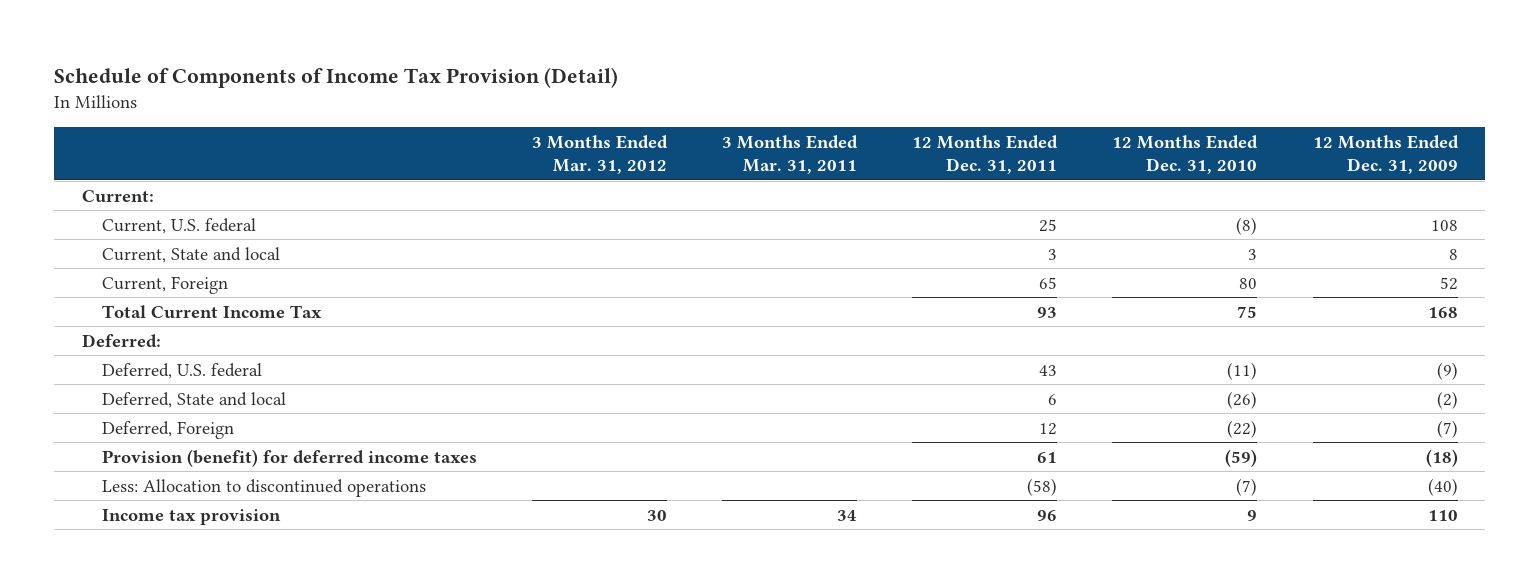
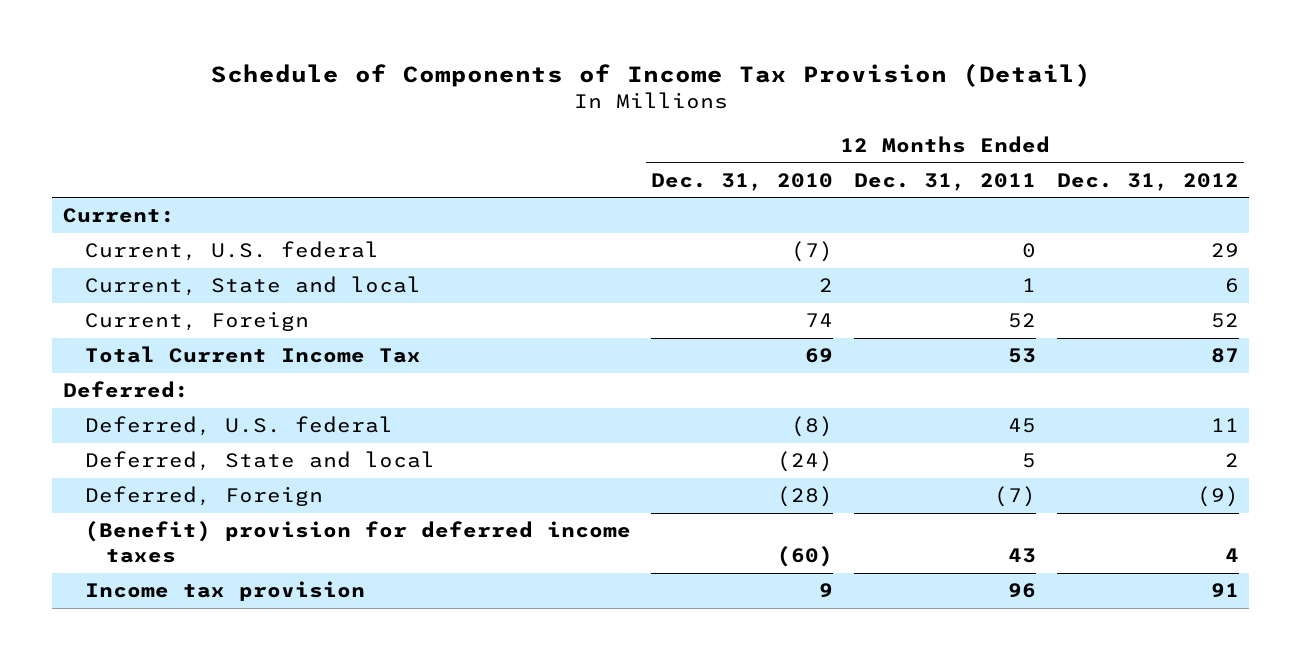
[531,134,668,174] 3 Months Ended Mar. 31, 2012 -> none
[722,134,859,174] 3 Months Ended Mar. 31, 2011 -> none
[1312,134,1459,174] 12 Months Ended Dec. 31, 2009 -> none
none -> [1056,172,1239,191] Dec. 31, 2012
[1039,218,1058,232] 25 -> [1022,243,1037,259] 0
[1236,216,1258,235] (8) -> [791,241,834,263] (7)
[1048,248,1058,260] 3 -> [1022,278,1037,293] 1
[1248,248,1258,260] 3 -> [819,278,834,293] 2
[1039,276,1058,289] 65 -> [1008,313,1037,329] 52
[1239,277,1258,289] 80 -> [805,313,834,328] 74
[1037,306,1058,318] 93 -> [1008,348,1037,364] 53
[1237,305,1258,318] 75 -> [805,348,834,364] 69
[101,478,426,497] Less: Allocation to discontinued operations -> none
[1039,364,1058,376] 43 -> [1008,418,1037,434] 45
[1227,361,1258,380] (11) -> [791,416,834,438] (8)
[1048,393,1058,405] 6 -> [1022,453,1037,469] 5
[1227,390,1258,409] (26) -> [777,451,834,473] (24)
[1039,422,1058,435] 12 -> [994,486,1037,508] (7)
[1227,419,1258,438] (22) -> [777,486,834,508] (28)
[101,448,477,467] Provision (benefit) for deferred income taxes -> [84,521,631,564] (Benefit) provision for deferred income taxes
[1037,451,1058,463] 61 -> [1008,548,1037,564] 43
[1225,448,1258,467] (59) -> [777,546,834,568] (60)

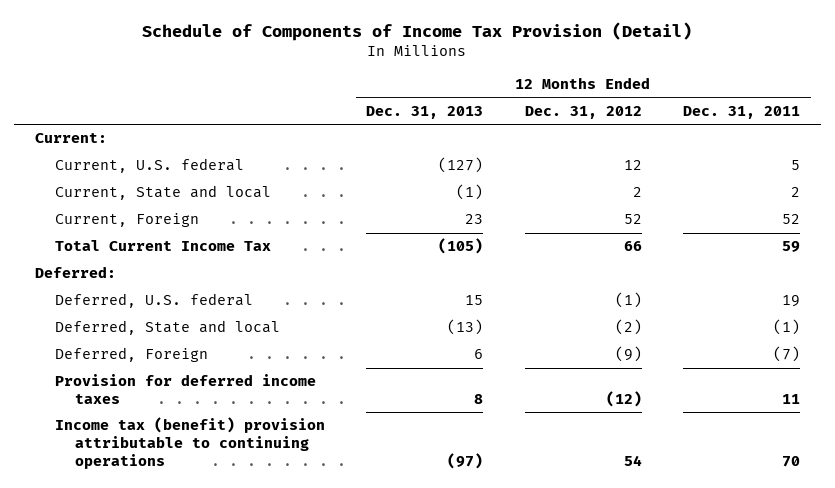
[651,172,834,191] Dec. 31, 2010 -> none
none -> [366,105,484,119] Dec. 31, 2013
[1022,243,1037,259] 0 -> [791,160,801,171] 5
[1210,243,1239,258] 29 -> [623,160,642,171] 12
[1022,278,1037,293] 1 -> [791,187,801,198] 2
[1224,278,1239,294] 6 -> [632,187,642,198] 2
[1008,348,1037,364] 53 -> [782,241,801,253] 59
[1210,348,1239,364] 87 -> [623,241,642,252] 66
[1008,418,1037,434] 45 -> [782,295,801,308] 19
[1210,418,1239,433] 11 -> [614,292,642,309] (1)
[1022,453,1037,469] 5 -> [773,319,801,336] (1)
[1224,453,1239,468] 2 -> [614,319,642,336] (2)
[84,521,631,564] (Benefit) provision for deferred income taxes -> [54,374,316,405] Provision for deferred income taxes
[1008,548,1037,564] 43 -> [782,394,801,405] 11
[1224,548,1239,563] 4 -> [605,391,642,408] (12)
[84,581,365,602] Income tax provision -> [54,417,325,469] Income tax (benefit) provision attributable to continuing operations
[1008,583,1037,599] 96 -> [782,455,801,467] 70
[1210,583,1239,598] 91 -> [623,454,642,466] 54

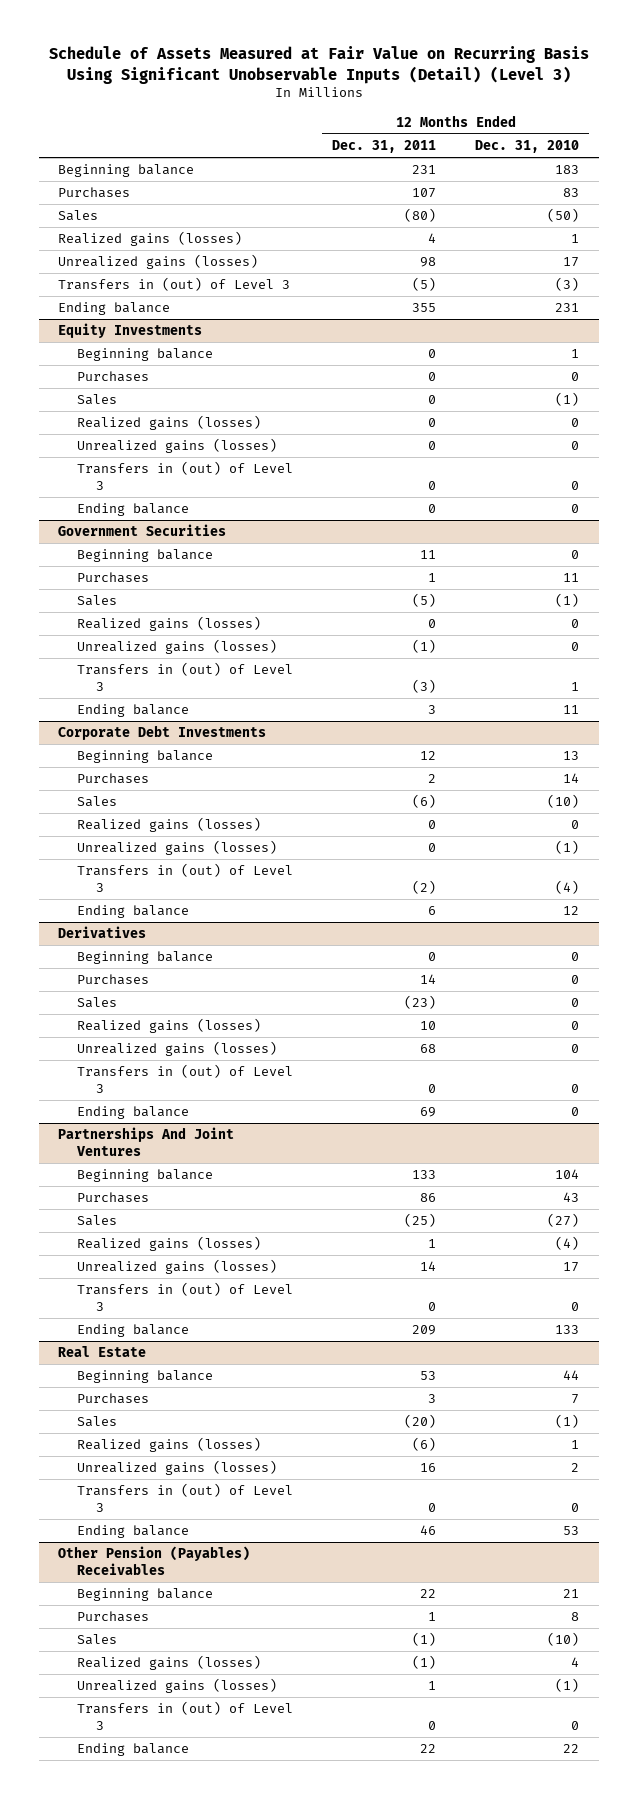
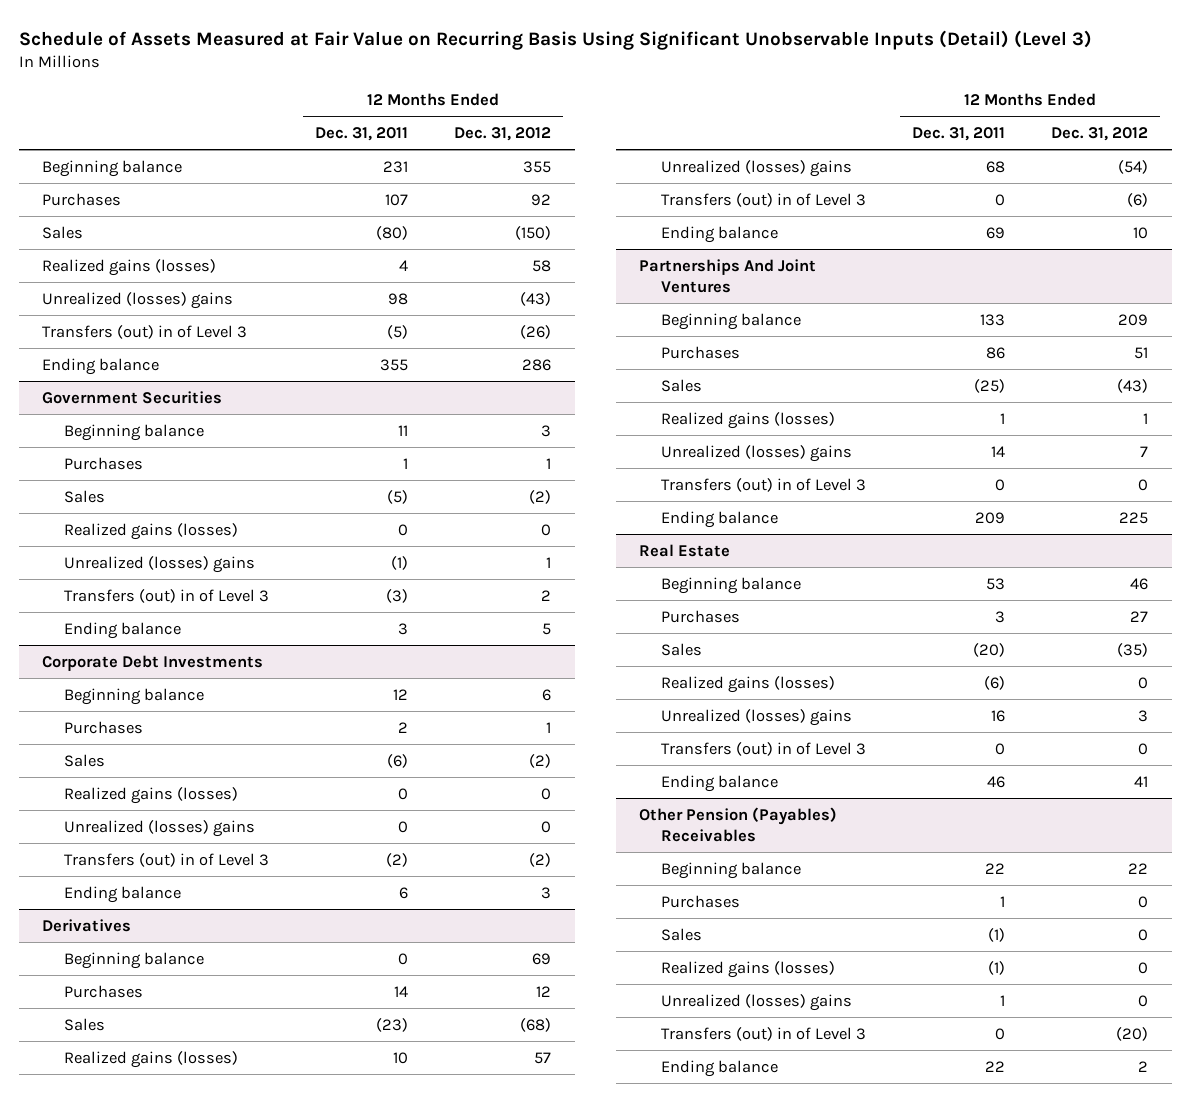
[475,140,580,154] Dec. 31, 2010 -> none
none -> [454,127,552,142] Dec. 31, 2012
[58,254,259,270] Unrealized gains (losses) -> [42,291,234,309] Unrealized (losses) gains
[58,277,291,292] Transfers in (out) of Level 3 -> [42,324,248,339] Transfers (out) in of Level 3
[58,323,203,339] Equity Investments -> none
[77,348,214,362] Beginning balance -> none
[77,371,150,383] Purchases -> none
[77,394,118,406] Sales -> none
[77,415,262,431] Realized gains (losses) -> none
[77,438,278,454] Unrealized gains (losses) -> none
[77,461,294,490] Transfers in (out) of Level 3 -> none
[77,503,190,517] Ending balance -> none
[77,639,278,655] Unrealized gains (losses) -> [63,555,255,573] Unrealized (losses) gains
[77,662,294,691] Transfers in (out) of Level 3 -> [63,588,269,603] Transfers (out) in of Level 3
[77,840,278,856] Unrealized gains (losses) -> [63,819,255,837] Unrealized (losses) gains
[77,863,294,892] Transfers in (out) of Level 3 -> [63,852,269,867] Transfers (out) in of Level 3
[77,1041,278,1057] Unrealized gains (losses) -> [660,159,852,177] Unrealized (losses) gains
[77,1064,294,1093] Transfers in (out) of Level 3 -> [660,192,866,207] Transfers (out) in of Level 3
[77,1259,278,1275] Unrealized gains (losses) -> [660,444,852,462] Unrealized (losses) gains
[77,1282,294,1311] Transfers in (out) of Level 3 -> [660,477,866,492] Transfers (out) in of Level 3
[77,1460,278,1476] Unrealized gains (losses) -> [660,708,852,726] Unrealized (losses) gains
[77,1483,294,1512] Transfers in (out) of Level 3 -> [660,741,866,756] Transfers (out) in of Level 3
[77,1678,278,1694] Unrealized gains (losses) -> [660,993,852,1011] Unrealized (losses) gains
[77,1701,294,1730] Transfers in (out) of Level 3 -> [660,1026,866,1041] Transfers (out) in of Level 3

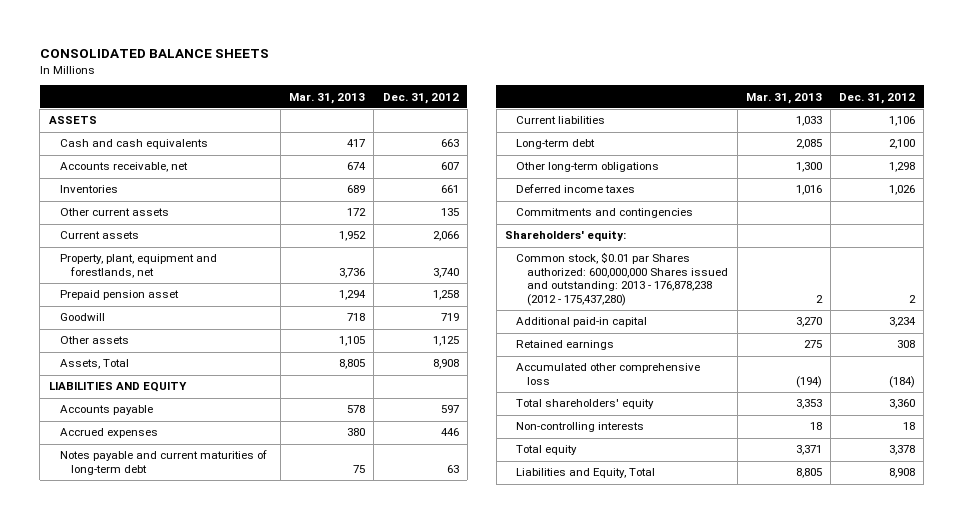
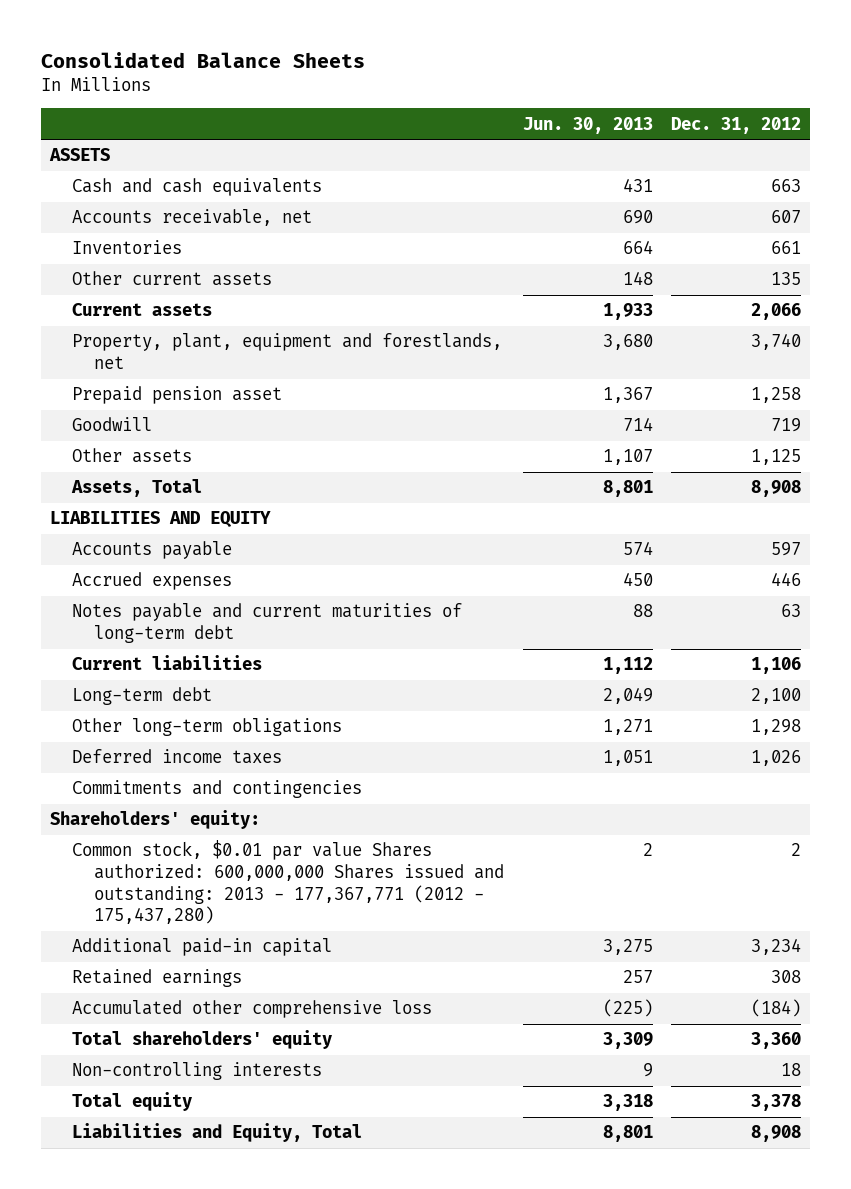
[39,48,269,58] CONSOLIDATED BALANCE SHEETS -> [41,51,366,68] Consolidated Balance Sheets
[289,92,366,104] Mar. 31, 2013 -> none
none -> [522,116,653,134] Jun. 30, 2013
[516,252,729,306] Common stock, $0.01 par Shares authorized: 600,000,000 Shares issued and outstanding: 2013 - 176,878,238 (2012 - 175,437,280) -> [72,840,505,925] Common stock, $0.01 par value Shares authorized: 600,000,000 Shares issued and outstanding: 2013 - 177,367,771 (2012 - 175,437,280)

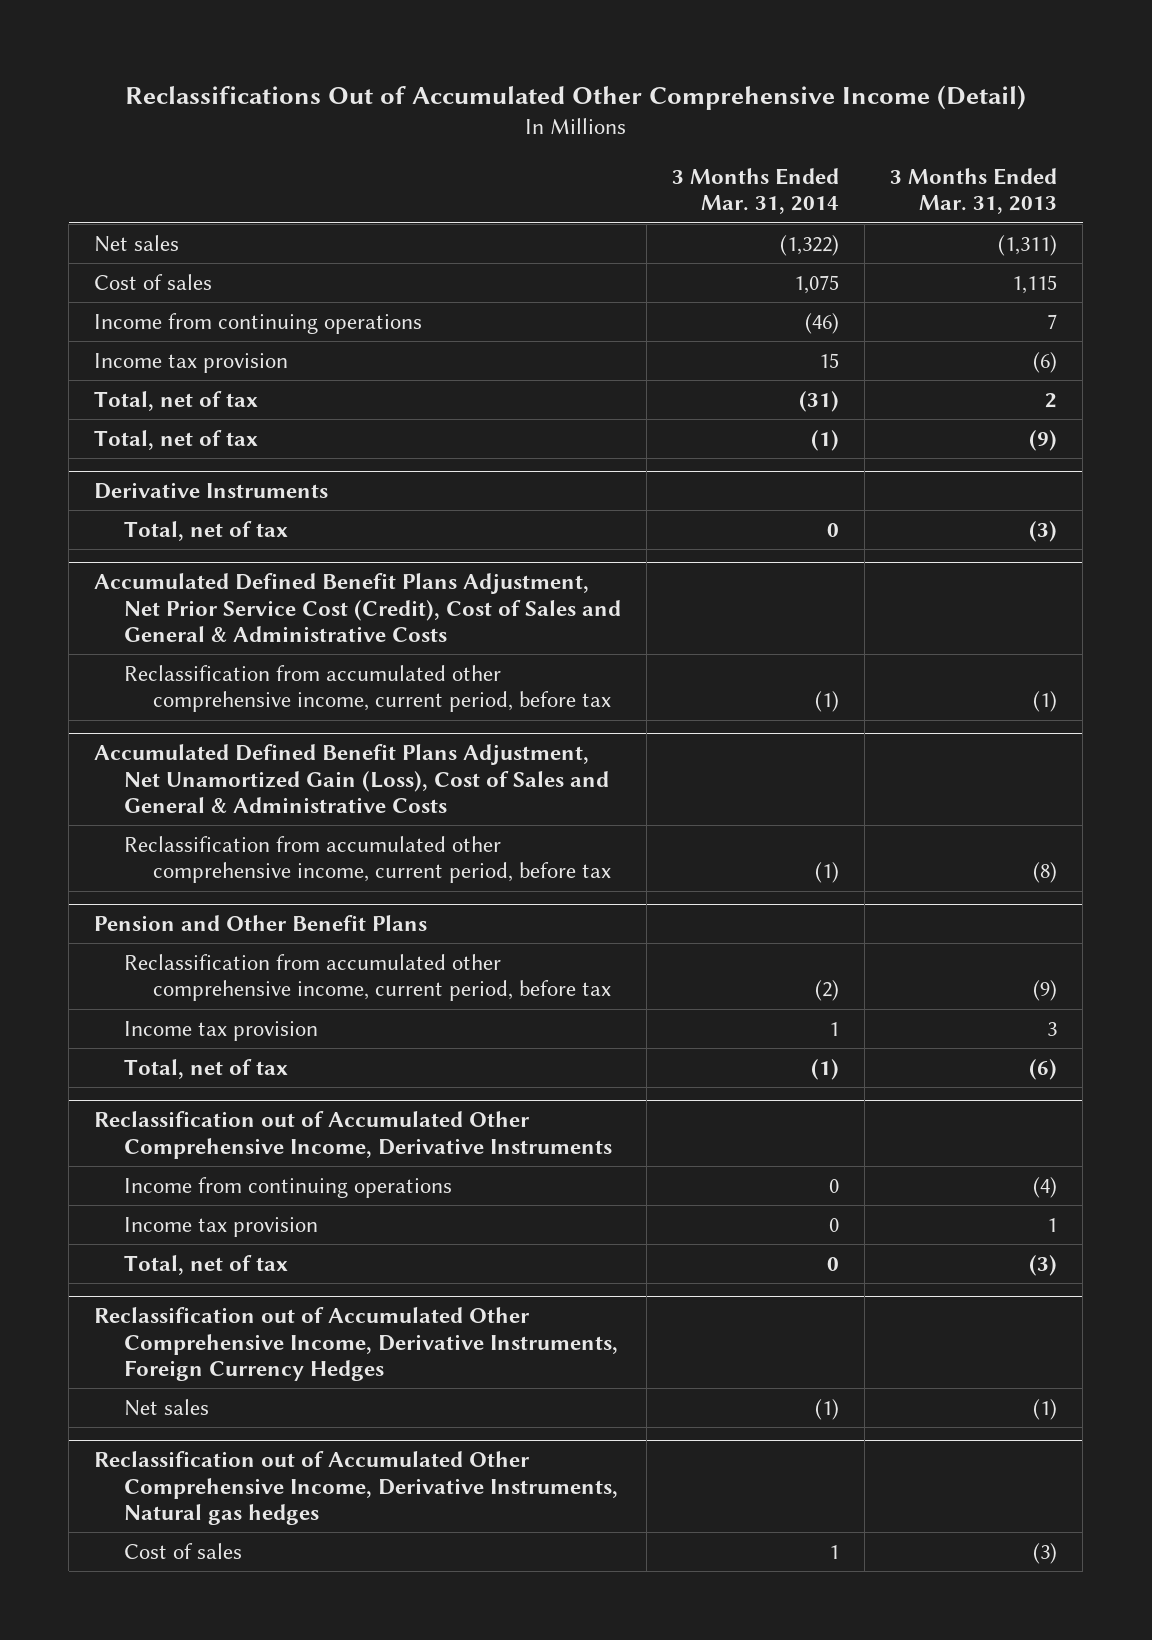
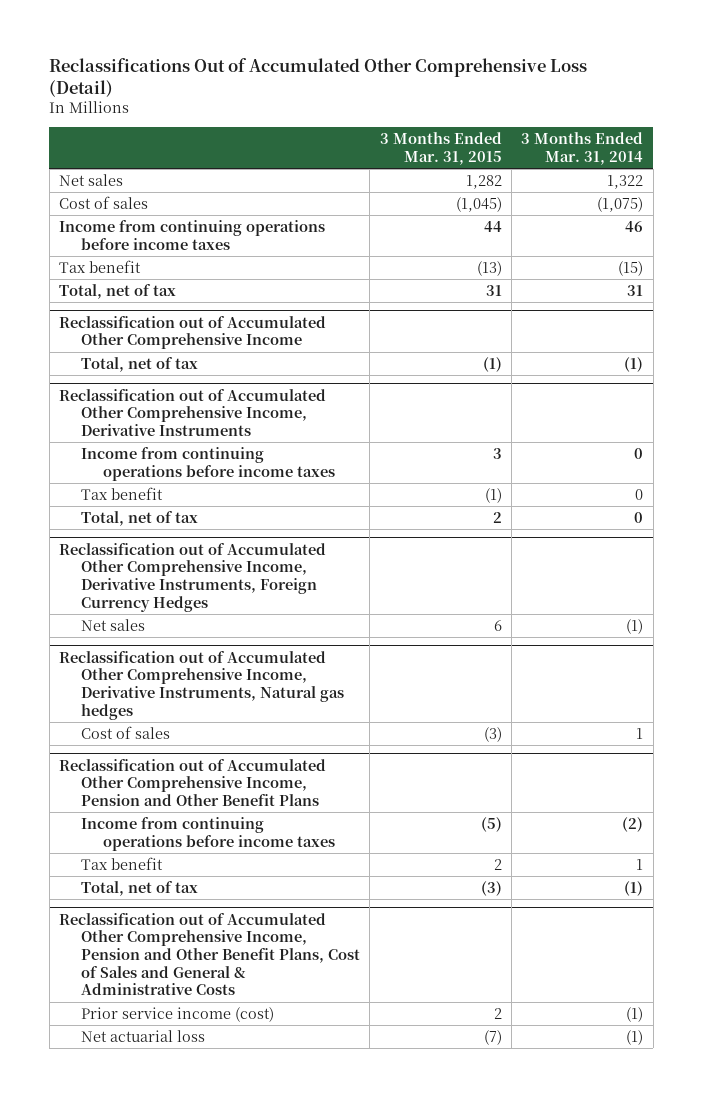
[124,84,1026,110] Reclassifications Out of Accumulated Other Comprehensive Income (Detail) -> [49,57,588,97] Reclassifications Out of Accumulated Other Comprehensive Loss (Detail)
[890,167,1058,215] 3 Months Ended Mar. 31, 2013 -> none
none -> [379,132,502,165] 3 Months Ended Mar. 31, 2015
[94,429,259,450] Total, net of tax -> none
[94,482,329,500] Derivative Instruments -> none
[123,520,288,541] Total, net of tax -> none
[94,573,621,643] Accumulated Defined Benefit Plans Adjustment, Net Prior Service Cost (Credit), Cost of Sales and General & Administrative Costs -> none
[123,664,612,713] Reclassification from accumulated other comprehensive income, current period, before tax -> none
[94,744,609,814] Accumulated Defined Benefit Plans Adjustment, Net Unamortized Gain (Loss), Cost of Sales and General & Administrative Costs -> none
[123,835,612,884] Reclassification from accumulated other comprehensive income, current period, before tax -> none
[94,915,428,932] Pension and Other Benefit Plans -> none
[123,953,612,1002] Reclassification from accumulated other comprehensive income, current period, before tax -> none
[123,1020,318,1041] Income tax provision -> none
[779,234,839,256] (1,322) -> [607,174,644,189] 1,322
[793,274,839,294] 1,075 -> [597,196,644,212] (1,075)
[94,312,423,334] Income from continuing operations -> [59,219,326,250] Income from continuing operations before income taxes
[804,312,839,334] (46) -> [625,220,644,232] 46
[94,352,289,373] Income tax provision -> [59,259,142,273] Tax benefit
[818,352,839,368] 15 -> [618,260,644,276] (15)
[798,390,839,412] (31) -> [627,284,644,296] 31
none -> [59,315,327,350] Reclassification out of Accumulated Other Comprehensive Income
[123,1176,452,1198] Income from continuing operations -> [80,446,335,481] Income from continuing operations before income taxes
[123,1216,318,1237] Income tax provision -> [80,486,163,500] Tax benefit
none -> [59,758,327,806] Reclassification out of Accumulated Other Comprehensive Income, Pension and Other Benefit Plans
none -> [80,816,335,851] Income from continuing operations before income taxes
none -> [80,856,163,870] Tax benefit
none -> [80,880,198,896] Total, net of tax
none -> [59,912,360,996] Reclassification out of Accumulated Other Comprehensive Income, Pension and Other Benefit Plans, Cost of Sales and General & Administrative Costs
none -> [80,1006,274,1022] Prior service income (cost)
none -> [80,1029,205,1042] Net actuarial loss

